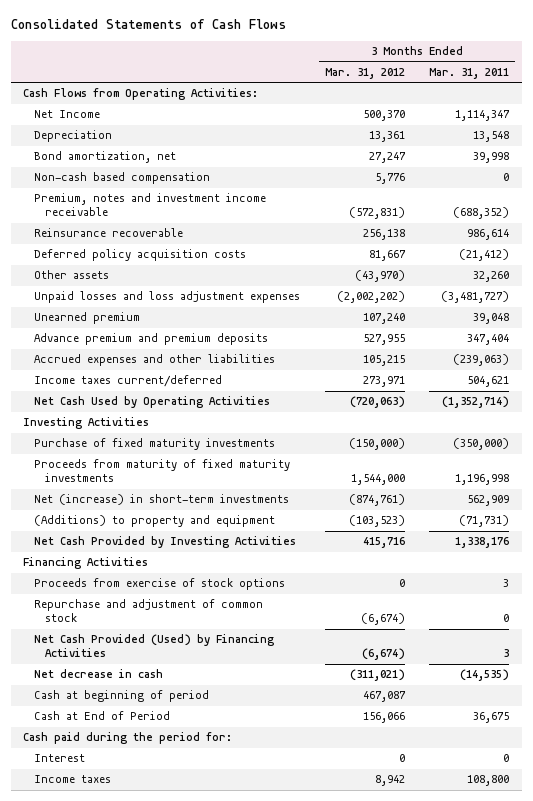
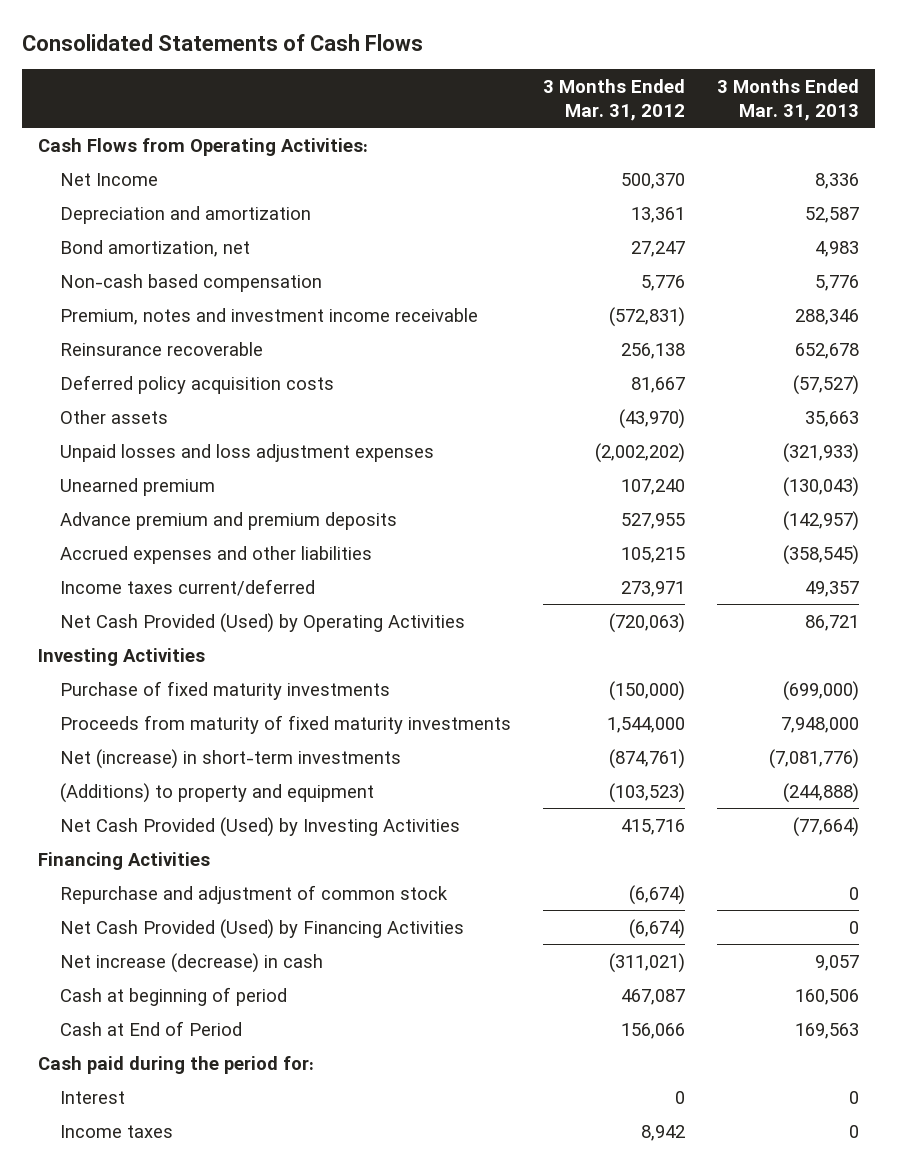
[429,67,510,79] Mar. 31, 2011 -> none
none -> [717,78,860,121] 3 Months Ended Mar. 31, 2013
[34,130,113,143] Depreciation -> [59,205,311,224] Depreciation and amortization
[34,396,271,409] Net Cash Used by Operating Activities -> [59,612,465,633] Net Cash Provided (Used) by Operating Activities
[34,536,297,549] Net Cash Provided by Investing Activities -> [59,816,460,837] Net Cash Provided (Used) by Investing Activities
[34,578,286,591] Proceeds from exercise of stock options -> none
[34,669,164,679] Net decrease in cash -> [59,952,323,973] Net increase (decrease) in cash

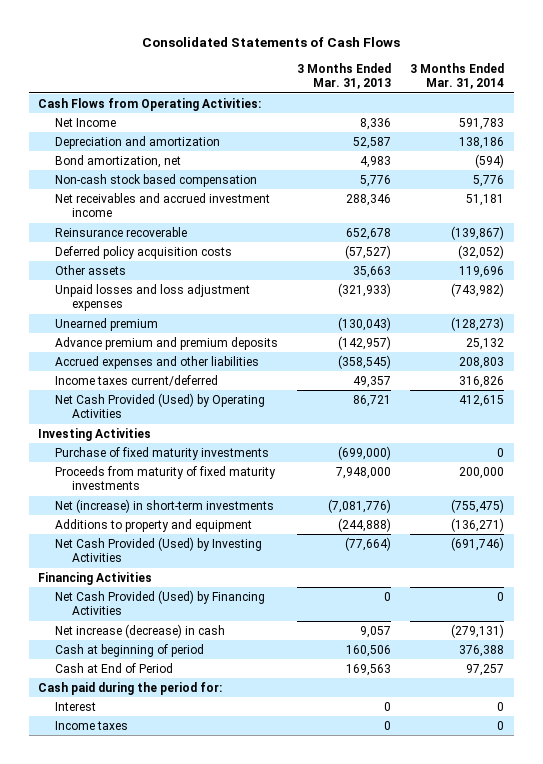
[543,78,686,121] 3 Months Ended Mar. 31, 2012 -> none
none -> [410,63,505,90] 3 Months Ended Mar. 31, 2014
[59,273,322,292] Non-cash based compensation -> [55,173,258,187] Non-cash stock based compensation
[59,307,478,325] Premium, notes and investment income receivable -> [55,192,271,218] Net receivables and accrued investment income
[59,782,374,803] (Additions) to property and equipment -> [55,518,253,532] Additions to property and equipment
[59,884,448,904] Repurchase and adjustment of common stock -> none

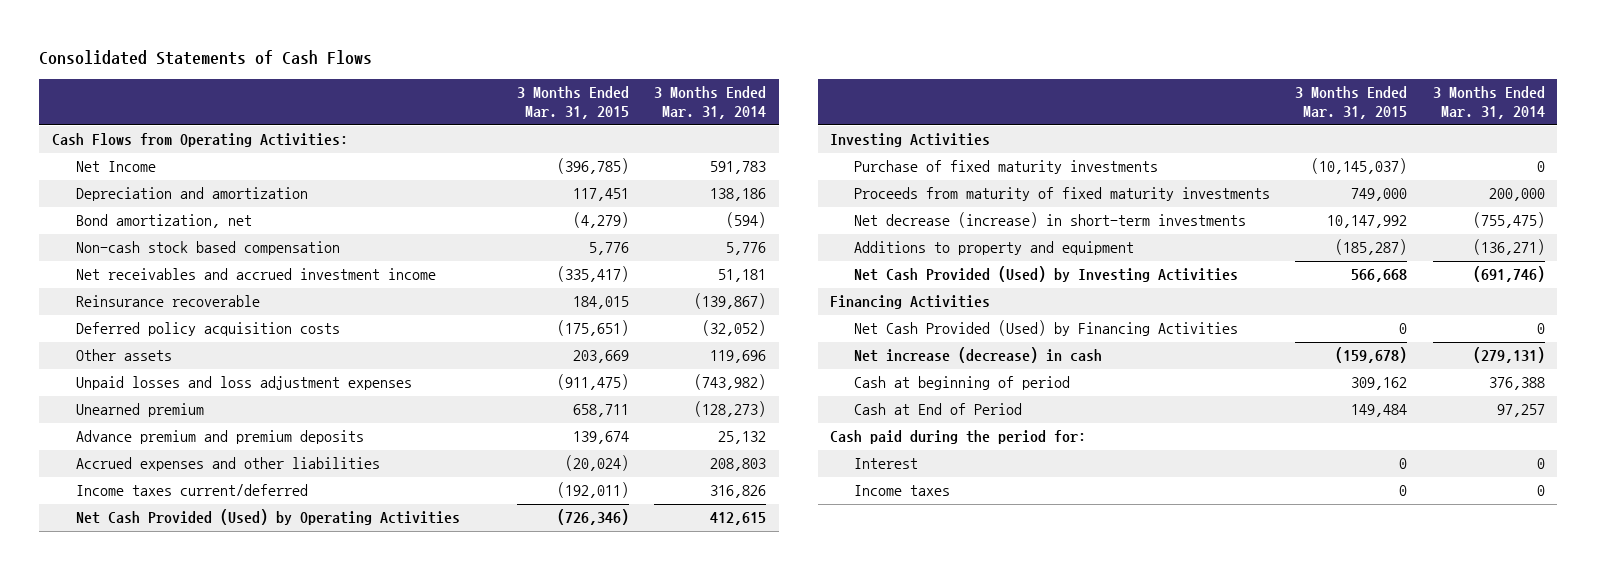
[297,63,392,90] 3 Months Ended Mar. 31, 2013 -> none
none -> [517,86,630,120] 3 Months Ended Mar. 31, 2015
[55,498,275,513] Net (increase) in short-term investments -> [854,212,1247,229] Net decrease (increase) in short-term investments

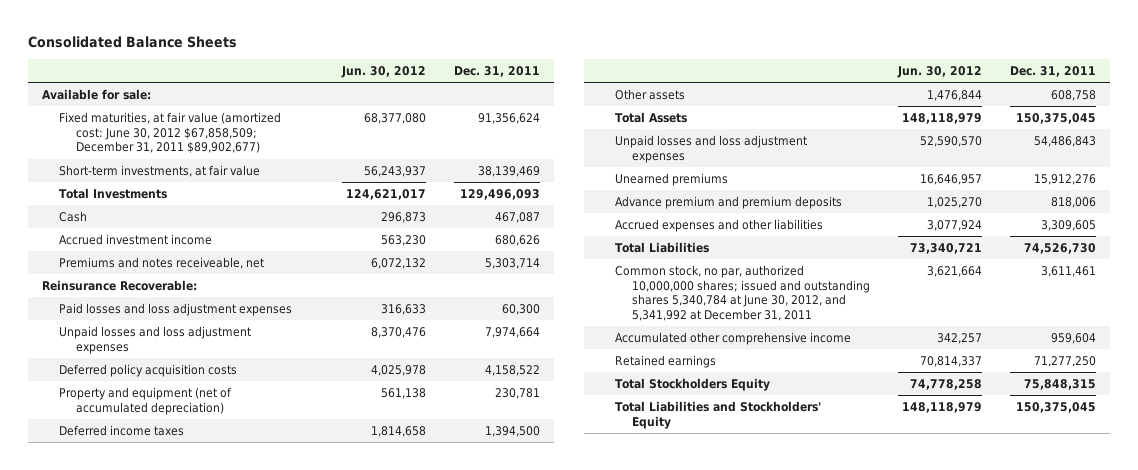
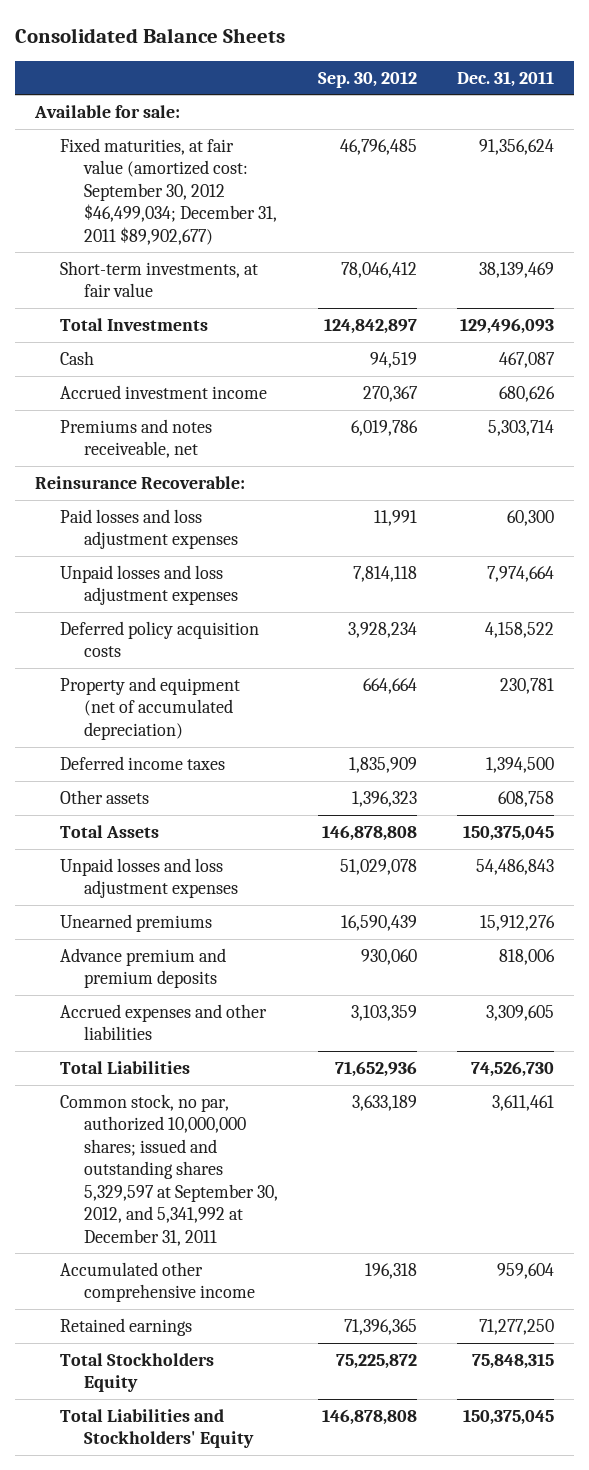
[341,65,427,78] Jun. 30, 2012 -> none
none -> [318,70,418,88] Sep. 30, 2012
[59,112,282,154] Fixed maturities, at fair value (amortized cost: June 30, 2012 $67,858,509; December 31, 2011 $89,902,677) -> [59,137,278,245] Fixed maturities, at fair value (amortized cost: September 30, 2012 $46,499,034; December 31, 2011 $89,902,677)
[615,265,871,321] Common stock, no par, authorized 10,000,000 shares; issued and outstanding shares 5,340,784 at June 30, 2012, and 5,341,992 at December 31, 2011 -> [59,1093,279,1246] Common stock, no par, authorized 10,000,000 shares; issued and outstanding shares 5,329,597 at September 30, 2012, and 5,341,992 at December 31, 2011

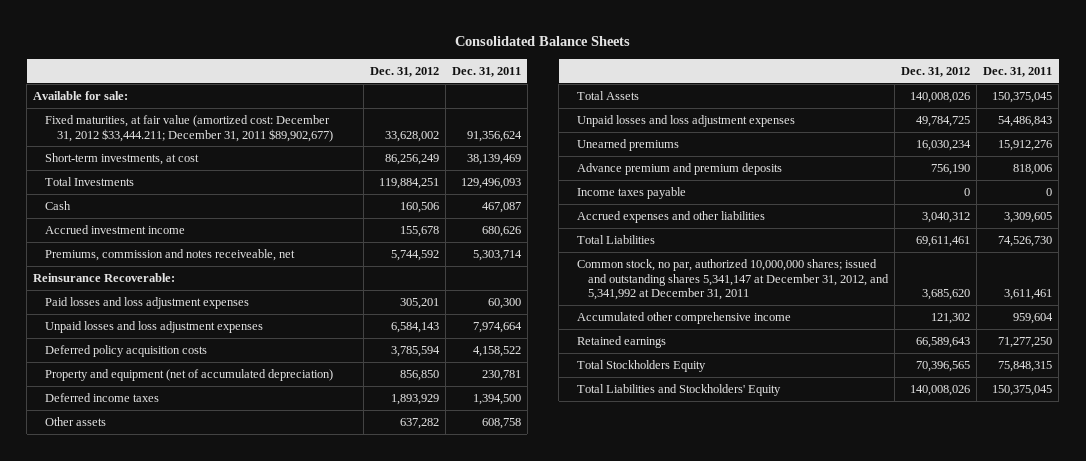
[318,70,418,88] Sep. 30, 2012 -> none
none -> [369,66,439,77] Dec. 31, 2012
[59,137,278,245] Fixed maturities, at fair value (amortized cost: September 30, 2012 $46,499,034; December 31, 2011 $89,902,677) -> [45,114,333,142] Fixed maturities, at fair value (amortized cost: December 31, 2012 $33,444.211; December 31, 2011 $89,902,677)
[59,260,258,298] Short-term investments, at fair value -> [45,152,200,165] Short-term investments, at cost
[59,418,212,459] Premiums and notes receiveable, net -> [45,248,296,261] Premiums, commission and notes receiveable, net
none -> [576,186,686,199] Income taxes payable
[59,1093,279,1246] Common stock, no par, authorized 10,000,000 shares; issued and outstanding shares 5,329,597 at September 30, 2012, and 5,341,992 at December 31, 2011 -> [576,258,890,301] Common stock, no par, authorized 10,000,000 shares; issued and outstanding shares 5,341,147 at December 31, 2012, and 5,341,992 at December 31, 2011

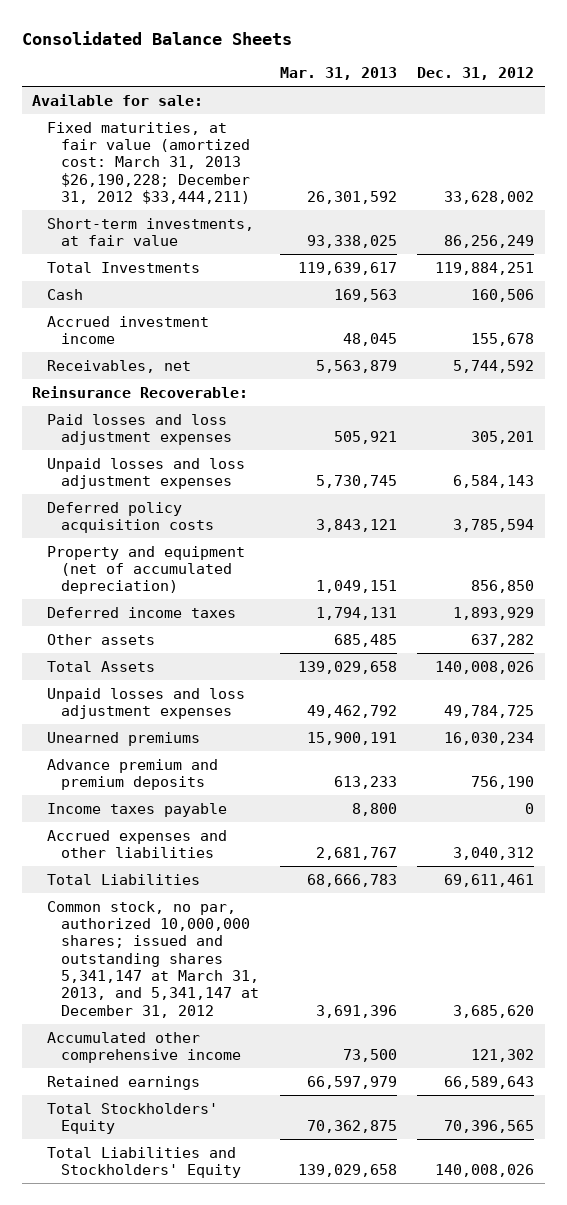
[451,66,521,77] Dec. 31, 2011 -> none
none -> [279,67,397,81] Mar. 31, 2013
[45,114,333,142] Fixed maturities, at fair value (amortized cost: December 31, 2012 $33,444.211; December 31, 2011 $89,902,677) -> [46,121,250,204] Fixed maturities, at fair value (amortized cost: March 31, 2013 $26,190,228; December 31, 2012 $33,444,211)
[45,152,200,165] Short-term investments, at cost -> [46,217,254,247] Short-term investments, at fair value
[45,248,296,261] Premiums, commission and notes receiveable, net -> [46,359,191,373] Receivables, net
[576,258,890,301] Common stock, no par, authorized 10,000,000 shares; issued and outstanding shares 5,341,147 at December 31, 2012, and 5,341,992 at December 31, 2011 -> [46,900,259,1018] Common stock, no par, authorized 10,000,000 shares; issued and outstanding shares 5,341,147 at March 31, 2013, and 5,341,147 at December 31, 2012
[576,359,706,372] Total Stockholders Equity -> [46,1102,218,1135] Total Stockholders' Equity

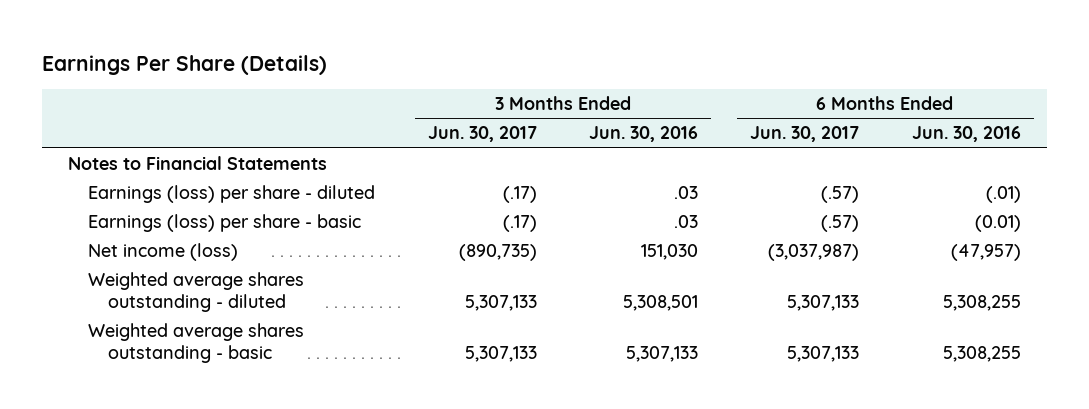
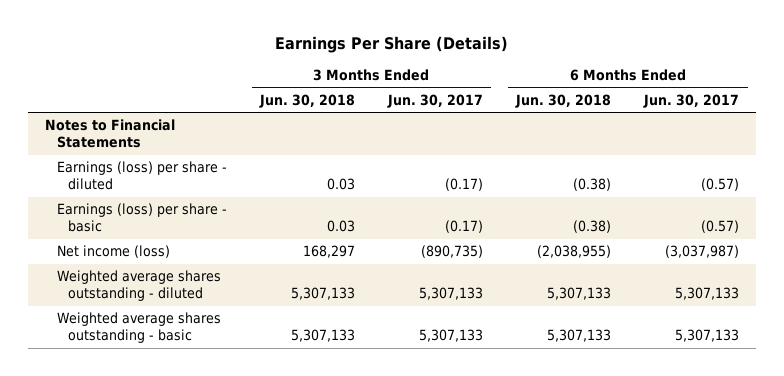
[588,126,698,143] Jun. 30, 2016 -> none
[911,126,1021,143] Jun. 30, 2016 -> none
none -> [258,93,355,108] Jun. 30, 2018
none -> [515,93,612,108] Jun. 30, 2018
[502,186,537,204] (.17) -> [445,178,484,192] (0.17)
[821,186,860,204] (.57) -> [701,178,740,192] (0.57)
[502,215,537,233] (.17) -> [445,220,484,234] (0.17)
[821,215,860,233] (.57) -> [701,220,740,234] (0.57)

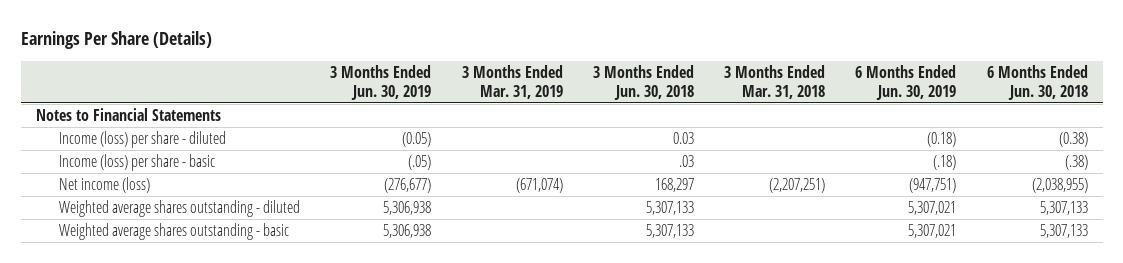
[387,93,484,108] Jun. 30, 2017 -> none
[643,93,740,108] Jun. 30, 2017 -> none
none -> [330,65,432,100] 3 Months Ended Jun. 30, 2019
none -> [461,65,563,99] 3 Months Ended Mar. 31, 2019
none -> [724,65,826,99] 3 Months Ended Mar. 31, 2018
none -> [855,65,957,100] 6 Months Ended Jun. 30, 2019
[56,161,227,191] Earnings (loss) per share - diluted -> [59,131,227,149] Income (loss) per share - diluted
[56,203,227,233] Earnings (loss) per share - basic -> [59,154,216,172] Income (loss) per share - basic
[326,220,355,233] 0.03 -> [678,155,694,168] .03
[573,220,612,234] (0.38) -> [1064,155,1088,171] (.38)

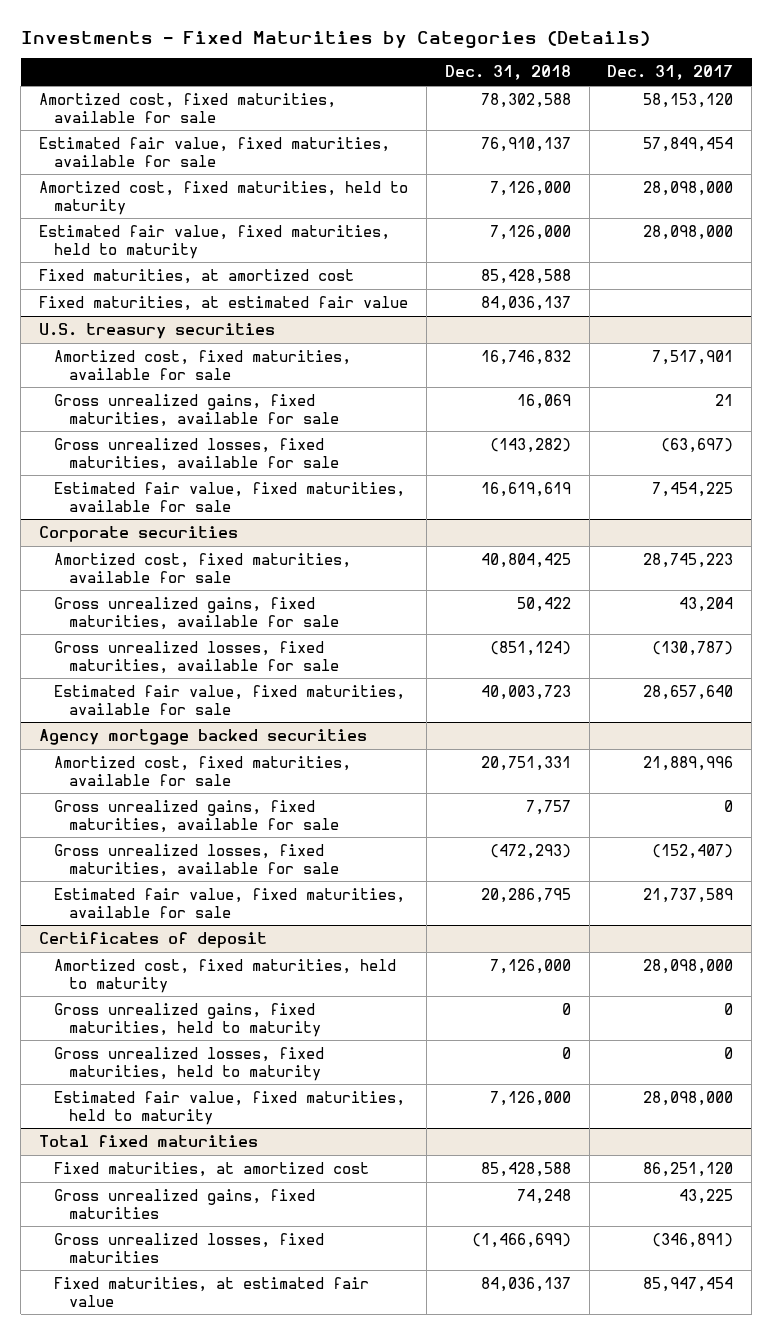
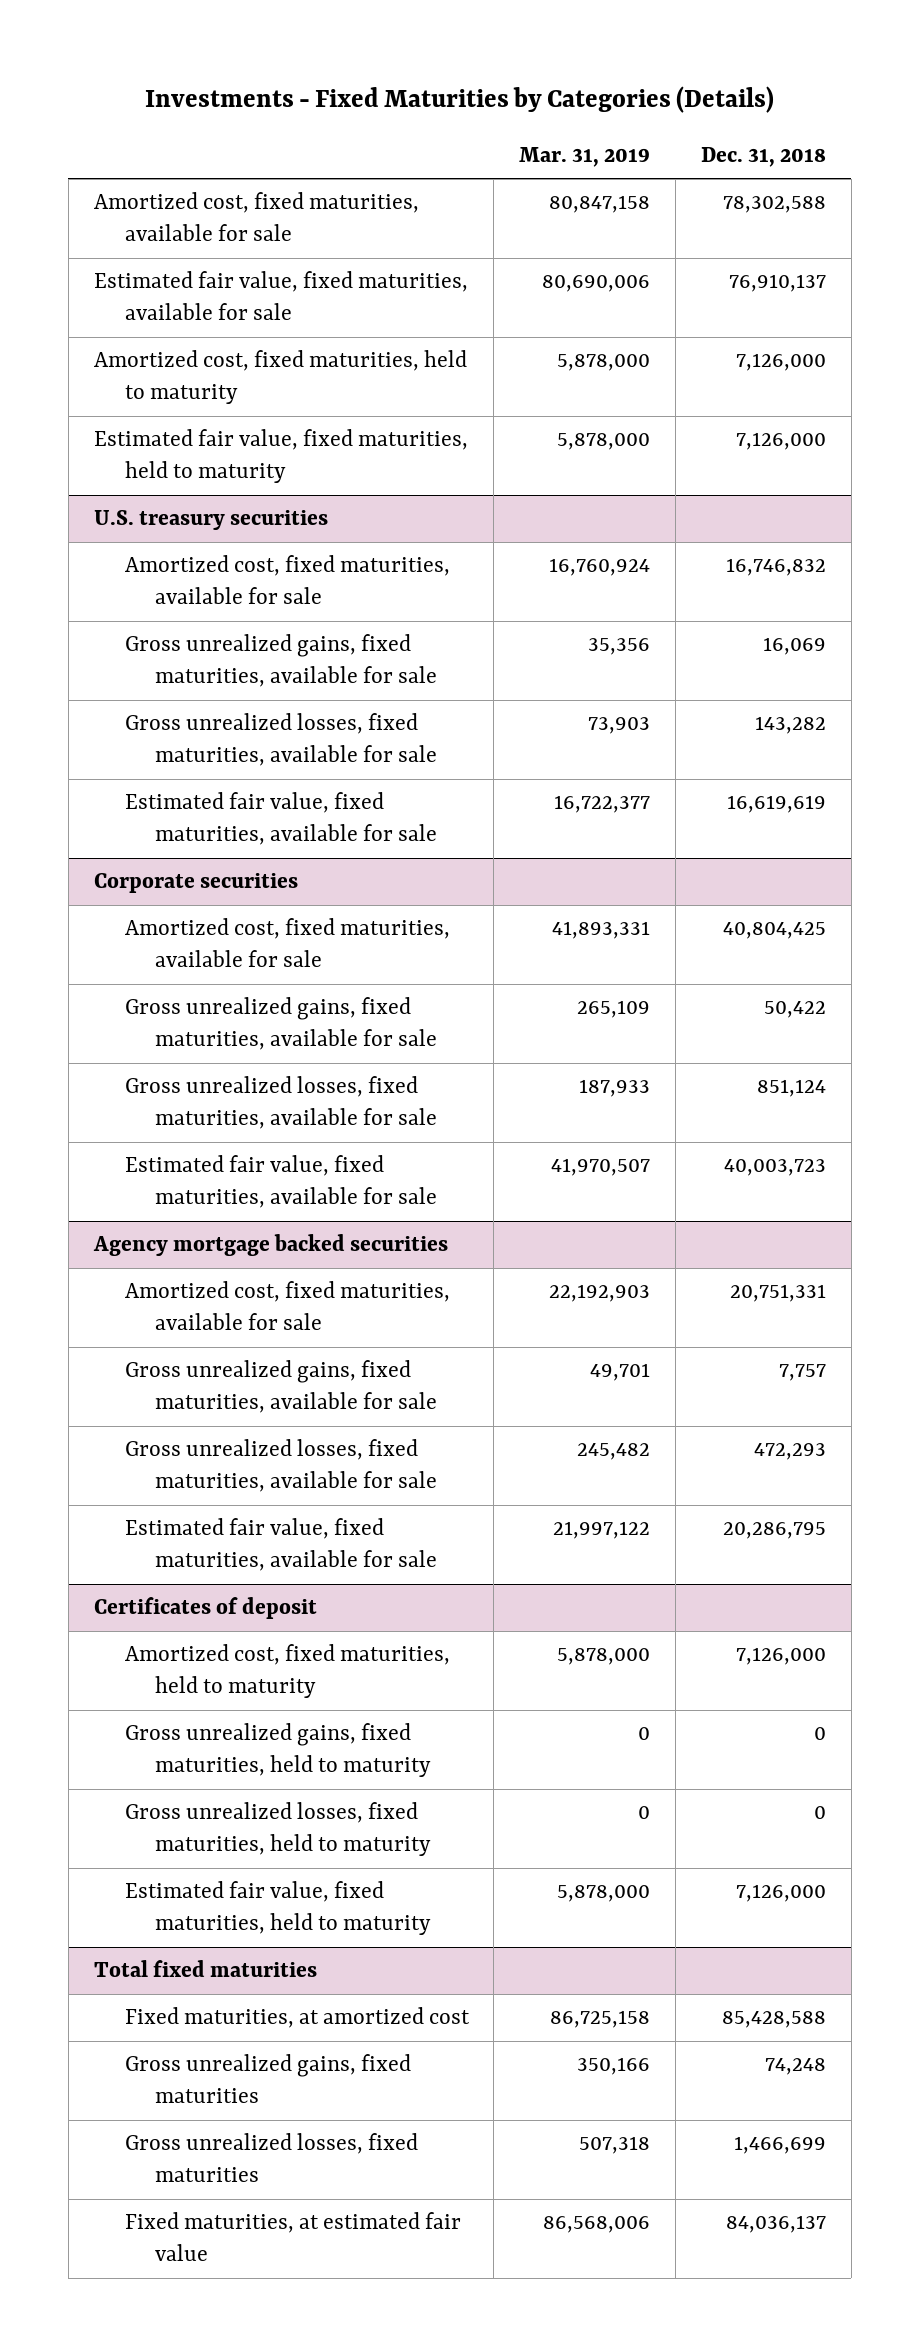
[607,65,734,81] Dec. 31, 2017 -> none
none -> [519,147,651,168] Mar. 31, 2019
[38,268,354,284] Fixed maturities, at amortized cost -> none
[38,295,408,311] Fixed maturities, at estimated fair value -> none
[489,437,571,453] (143,282) -> [754,716,826,735] 143,282
[489,640,571,656] (851,124) -> [756,1079,826,1098] 851,124
[489,843,571,859] (472,293) -> [753,1443,826,1461] 472,293
[471,1232,571,1248] (1,466,699) -> [733,2136,826,2155] 1,466,699

